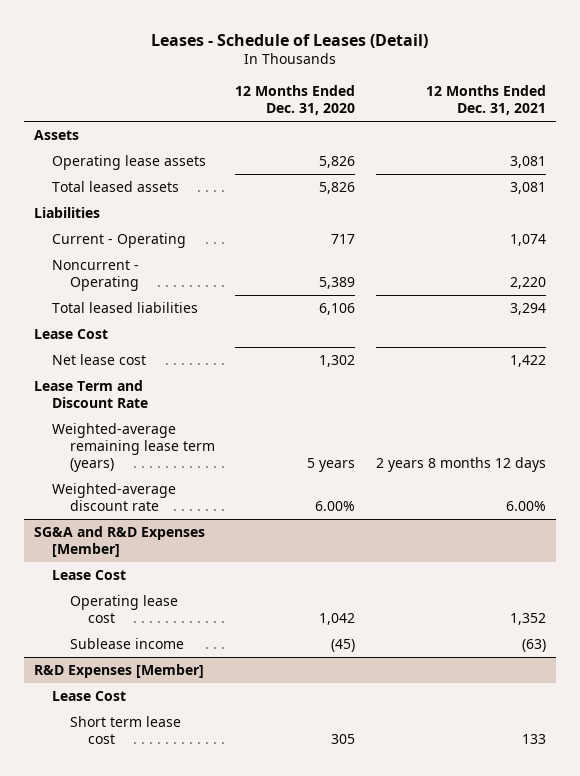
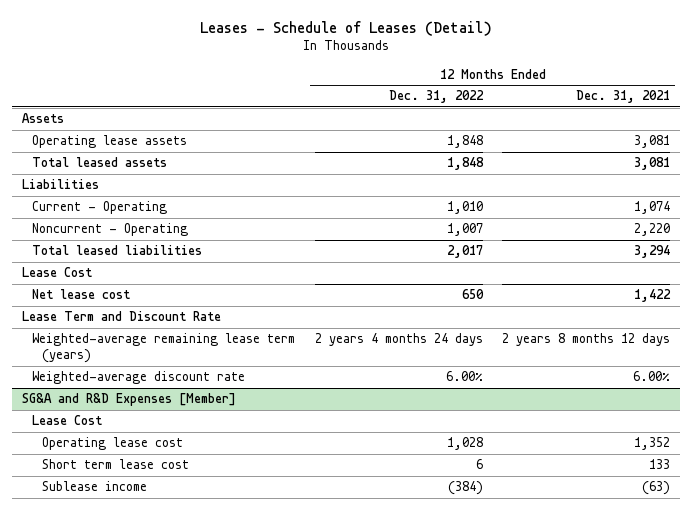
[235,85,356,116] 12 Months Ended Dec. 31, 2020 -> none
none -> [388,90,484,104] Dec. 31, 2022
[34,663,205,678] R&D Expenses [Member] -> none
[52,690,127,701] Lease Cost -> none
[70,637,185,649] Sublease income -> [41,481,147,492] Sublease income

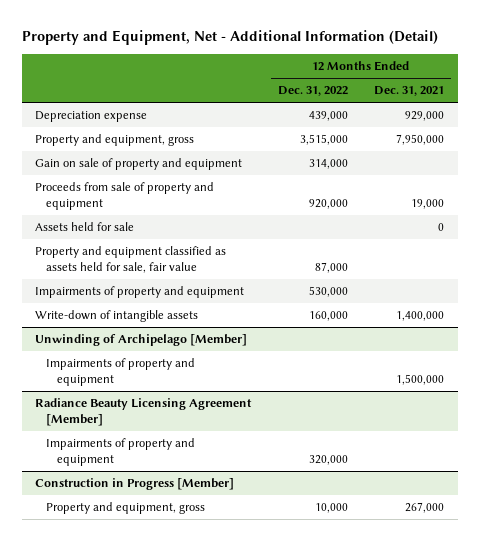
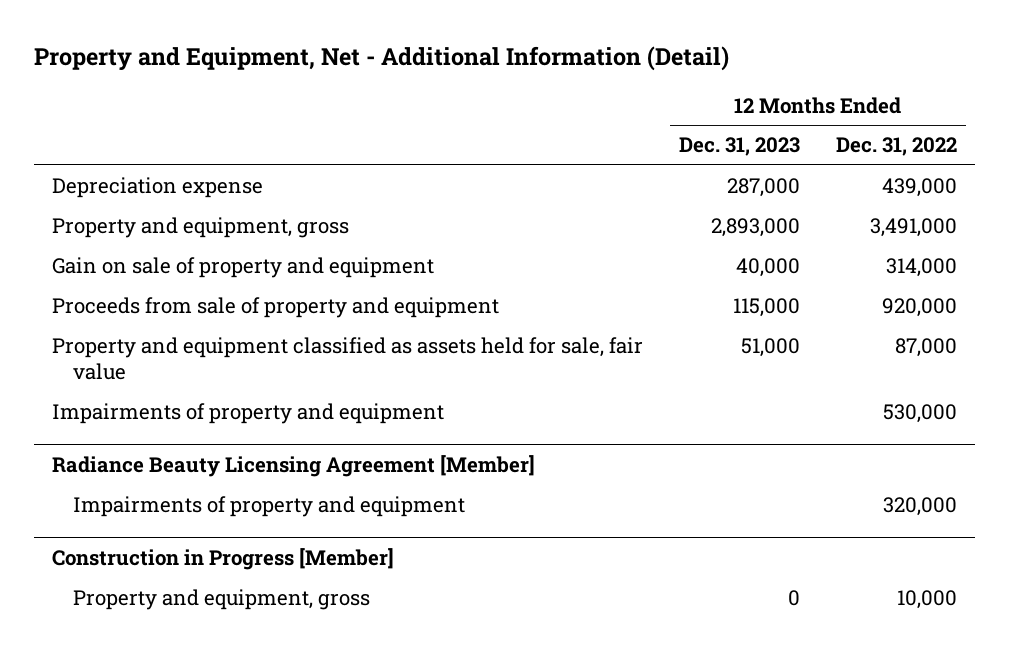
[374,86,445,97] Dec. 31, 2021 -> none
none -> [678,137,800,157] Dec. 31, 2023
[299,134,348,146] 3,515,000 -> [869,218,957,238] 3,491,000
[35,222,135,232] Assets held for sale -> none
[35,310,199,323] Write-down of intangible assets -> none
[35,334,248,347] Unwinding of Archipelago [Member] -> none
[46,358,196,386] Impairments of property and equipment -> none

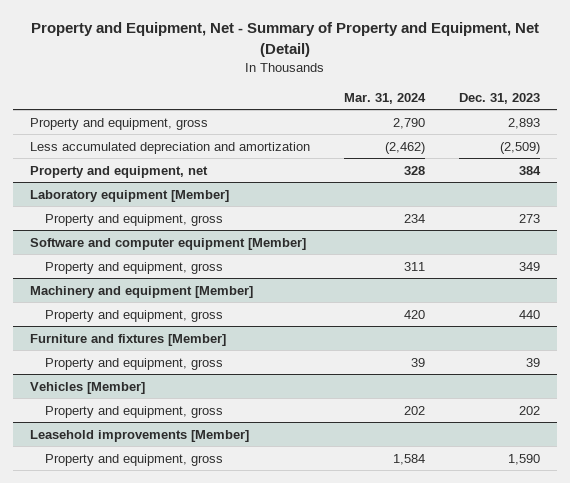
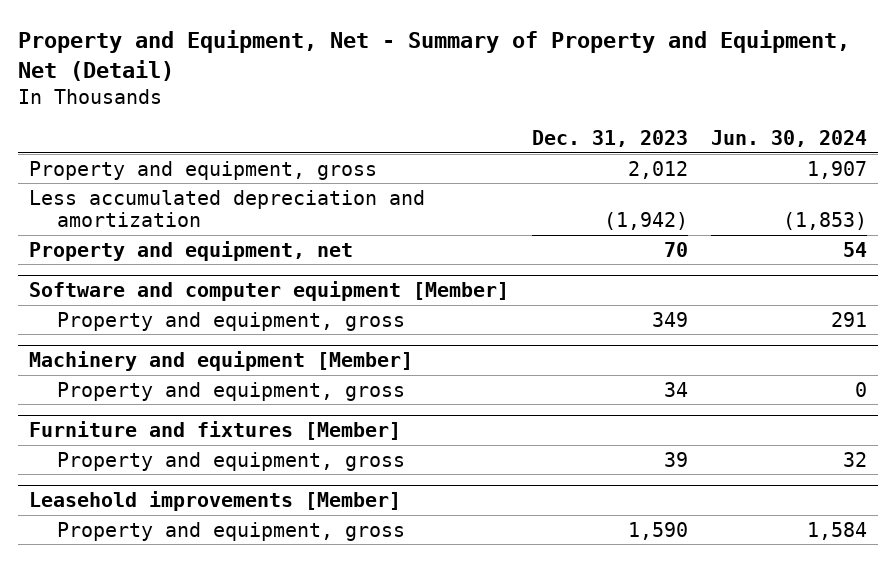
[344,92,427,104] Mar. 31, 2024 -> none
none -> [711,129,868,147] Jun. 30, 2024
[30,189,230,202] Laboratory equipment [Member] -> none
[45,213,224,226] Property and equipment, gross -> none
[508,117,541,129] 2,893 -> [628,160,689,179] 2,012
[500,141,541,154] (2,509) -> [604,212,689,231] (1,942)
[519,165,542,175] 384 -> [664,241,689,257] 70
[519,309,541,319] 440 -> [664,381,689,397] 34
[30,381,146,394] Vehicles [Member] -> none
[45,405,224,418] Property and equipment, gross -> none

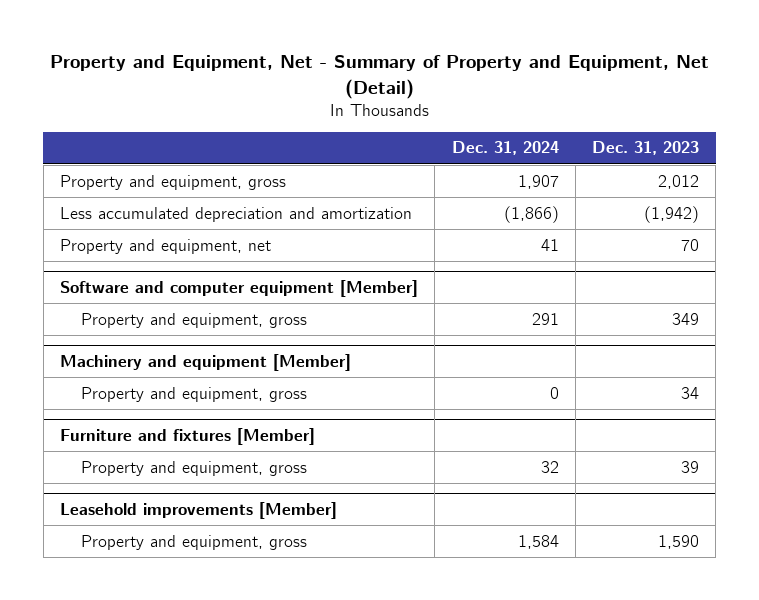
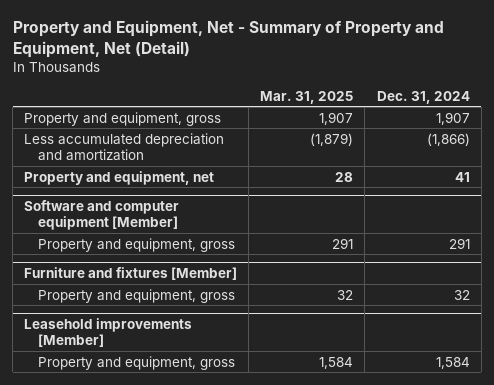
[592,141,700,156] Dec. 31, 2023 -> none
none -> [260,90,354,104] Mar. 31, 2025
[60,353,352,371] Machinery and equipment [Member] -> none
[80,386,307,402] Property and equipment, gross -> none

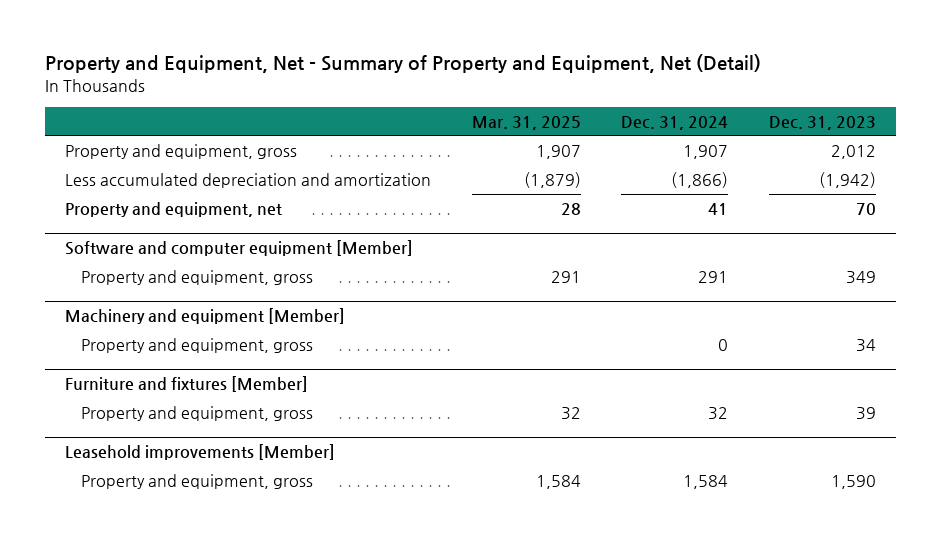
none -> [769,115,877,130] Dec. 31, 2023
none -> [65,307,346,324] Machinery and equipment [Member]
none -> [80,337,313,353] Property and equipment, gross

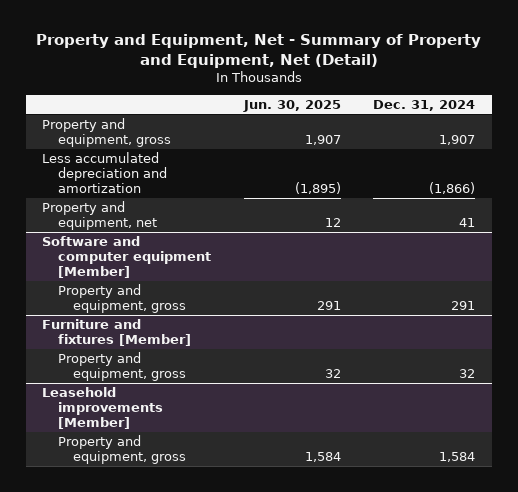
[471,115,581,130] Mar. 31, 2025 -> none
[769,115,877,130] Dec. 31, 2023 -> none
none -> [242,99,341,112] Jun. 30, 2025
[65,307,346,324] Machinery and equipment [Member] -> none
[80,337,313,353] Property and equipment, gross -> none

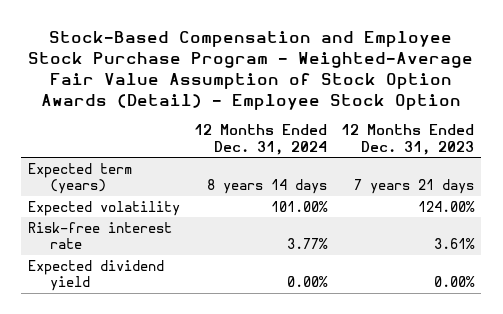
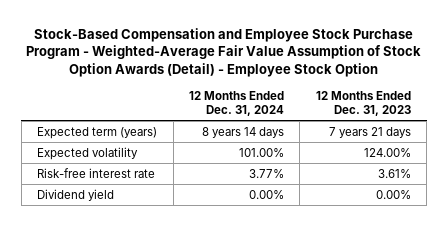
[28,259,165,292] Expected dividend yield -> [37,188,115,201] Dividend yield

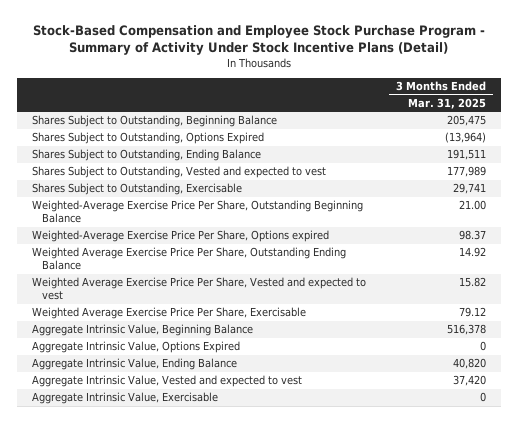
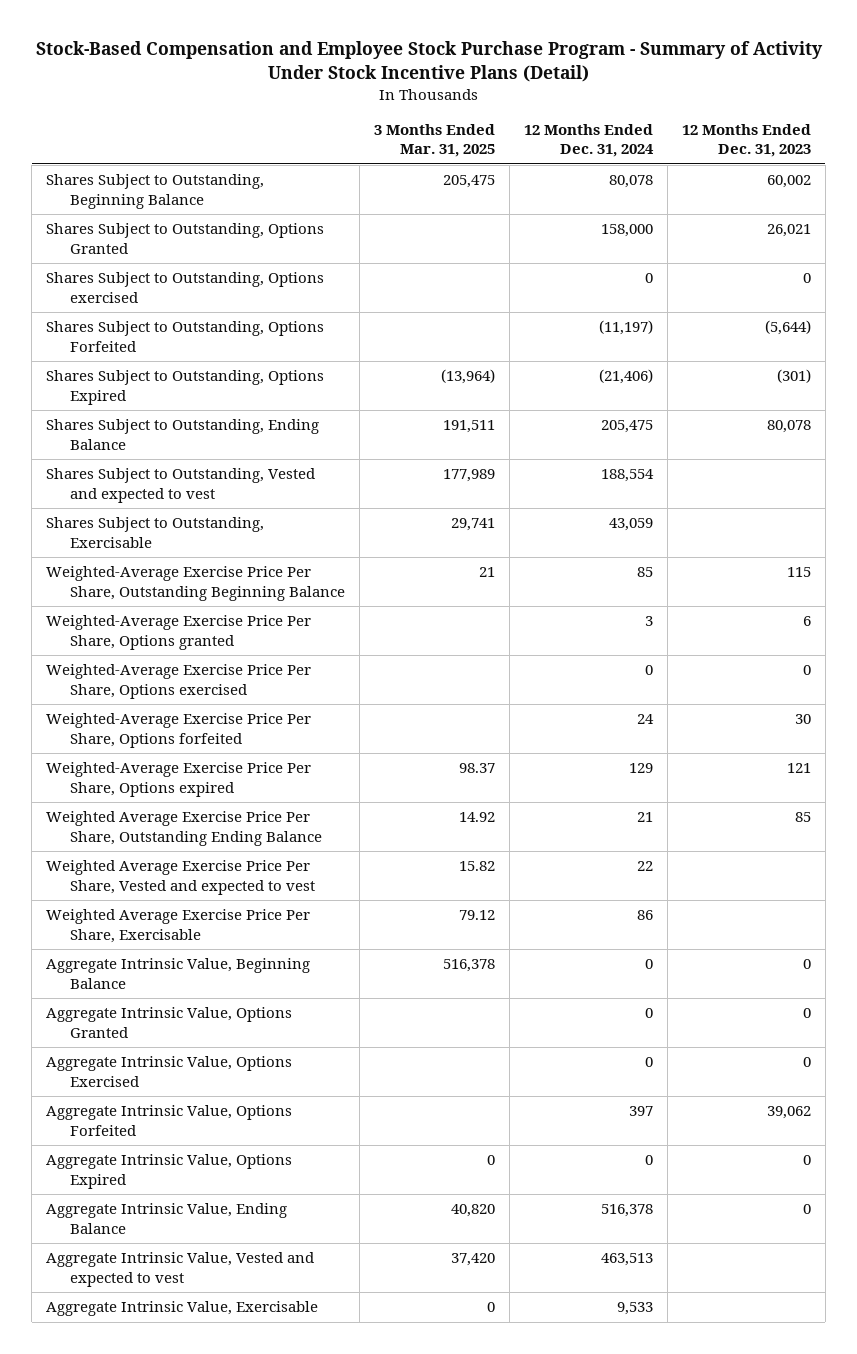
none -> [523,124,654,158] 12 Months Ended Dec. 31, 2024
none -> [681,124,811,158] 12 Months Ended Dec. 31, 2023
none -> [46,223,325,254] Shares Subject to Outstanding, Options Granted
none -> [46,272,325,303] Shares Subject to Outstanding, Options exercised
none -> [46,321,325,352] Shares Subject to Outstanding, Options Forfeited
[458,200,486,211] 21.00 -> [478,567,495,578] 21
none -> [46,615,312,650] Weighted-Average Exercise Price Per Share, Options granted
none -> [46,664,312,699] Weighted-Average Exercise Price Per Share, Options exercised
none -> [46,713,312,748] Weighted-Average Exercise Price Per Share, Options forfeited
none -> [46,1007,293,1038] Aggregate Intrinsic Value, Options Granted
none -> [46,1056,293,1087] Aggregate Intrinsic Value, Options Exercised
none -> [46,1105,293,1136] Aggregate Intrinsic Value, Options Forfeited

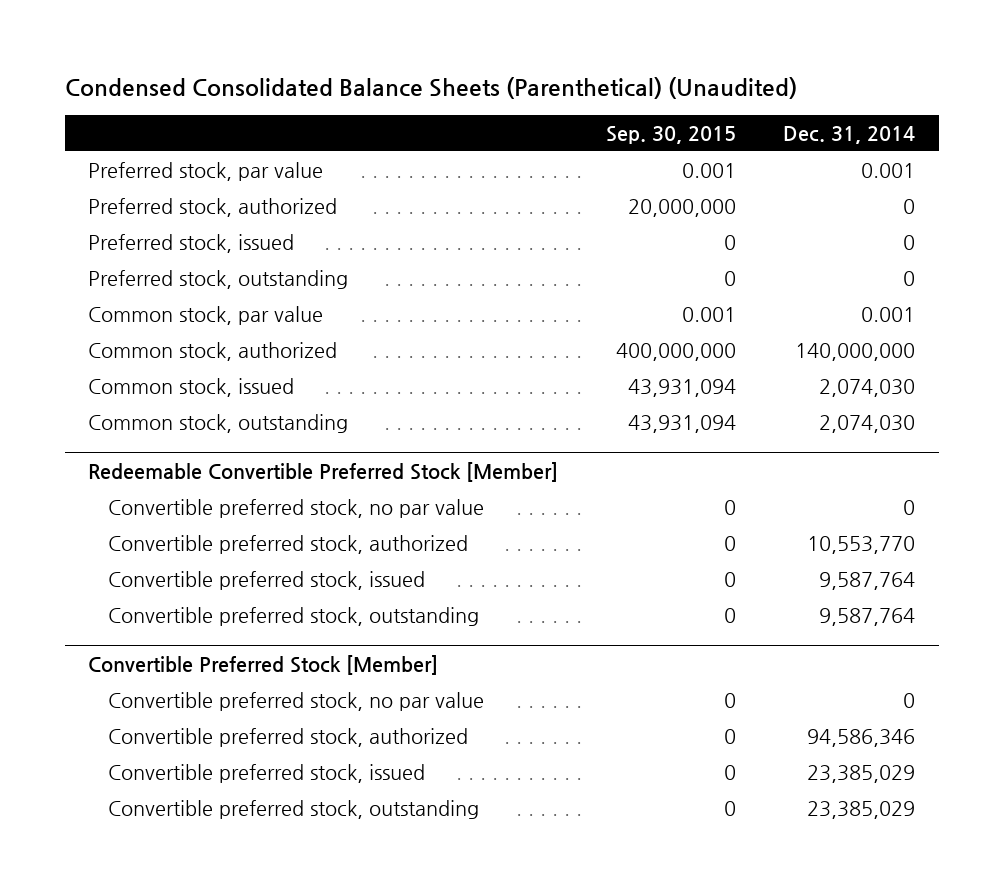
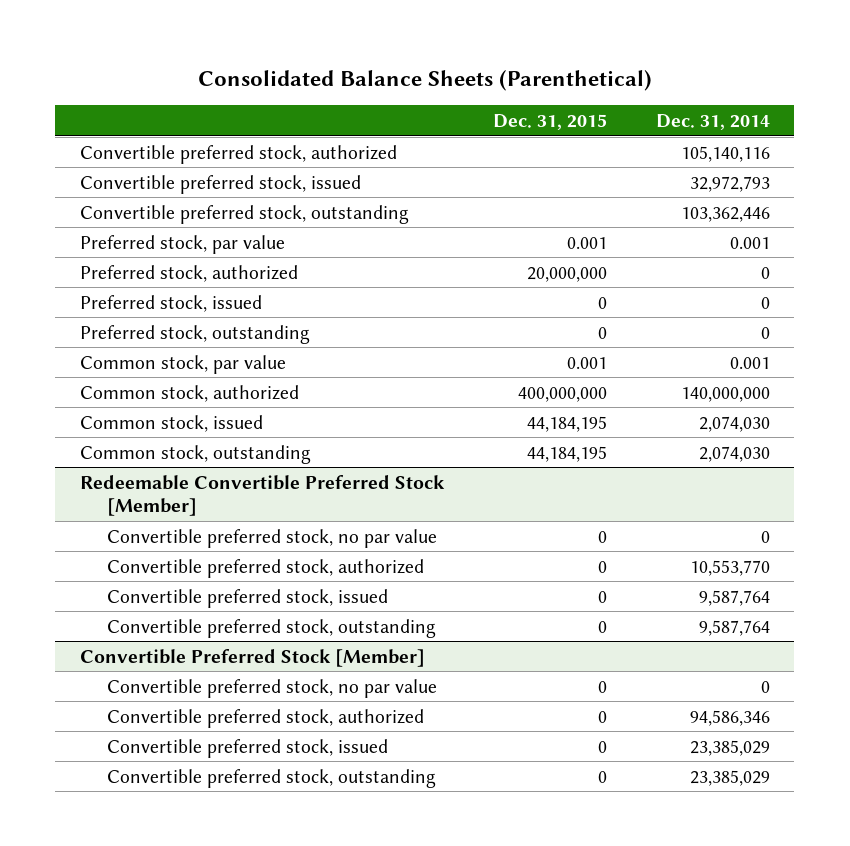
[64,77,797,100] Condensed Consolidated Balance Sheets (Parenthetical) (Unaudited) -> [197,69,652,91] Consolidated Balance Sheets (Parenthetical)
[605,125,736,144] Sep. 30, 2015 -> none
none -> [492,113,607,130] Dec. 31, 2015
none -> [79,144,397,164] Convertible preferred stock, authorized
none -> [79,174,361,194] Convertible preferred stock, issued
none -> [79,204,409,224] Convertible preferred stock, outstanding

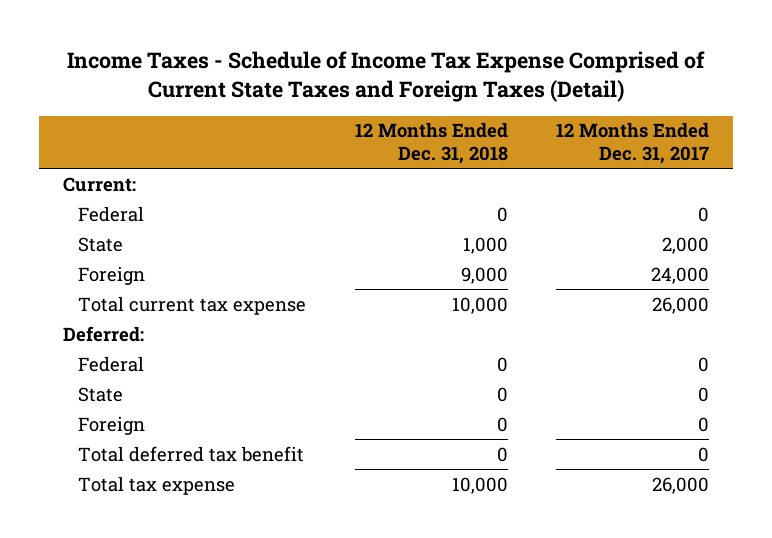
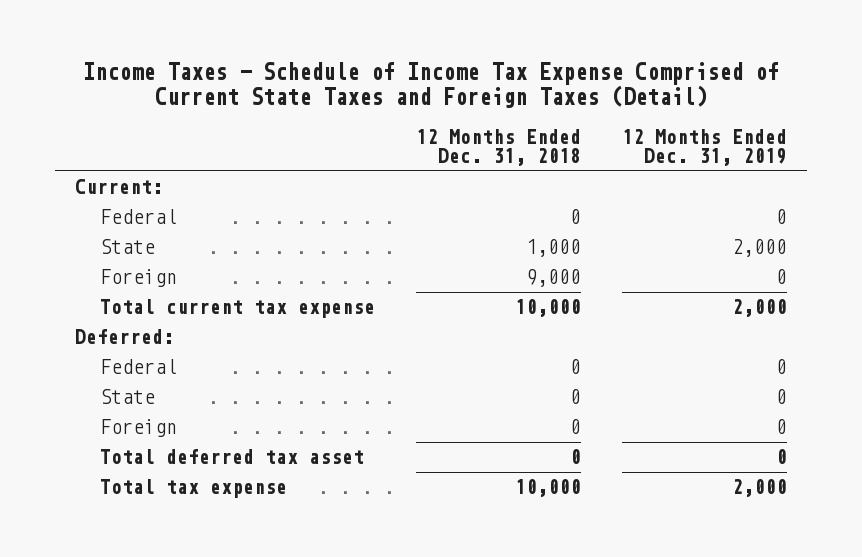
[555,122,709,164] 12 Months Ended Dec. 31, 2017 -> none
none -> [621,128,787,166] 12 Months Ended Dec. 31, 2019
[78,445,305,462] Total deferred tax benefit -> [99,449,364,465] Total deferred tax asset

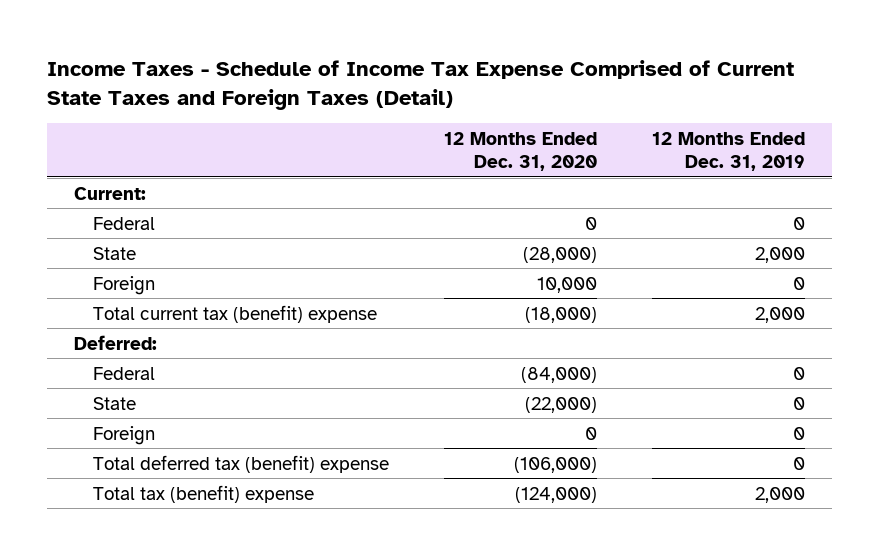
[415,128,581,166] 12 Months Ended Dec. 31, 2018 -> none
none -> [443,131,597,171] 12 Months Ended Dec. 31, 2020
[99,299,375,319] Total current tax expense -> [92,304,377,323] Total current tax (benefit) expense
[99,449,364,465] Total deferred tax asset -> [92,454,389,473] Total deferred tax (benefit) expense
[99,479,287,499] Total tax expense -> [92,484,314,503] Total tax (benefit) expense

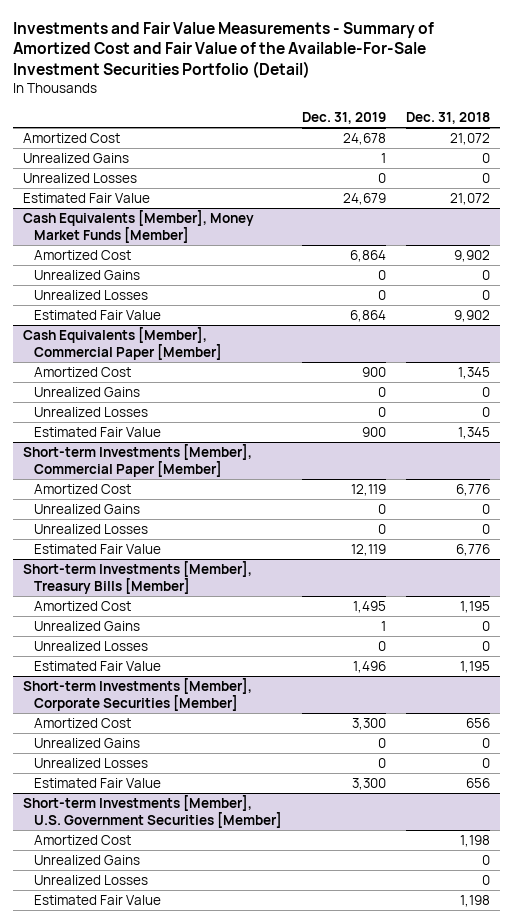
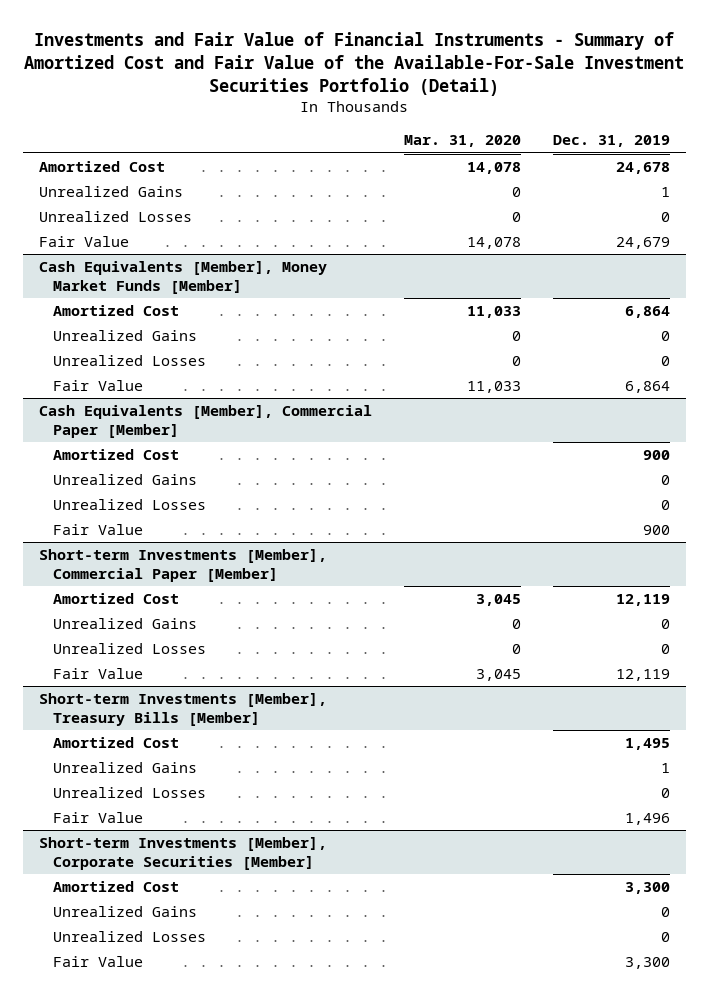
[12,21,434,79] Investments and Fair Value Measurements - Summary of Amortized Cost and Fair Value of the Available-For-Sale Investment Securities Portfolio (Detail) -> [24,32,685,97] Investments and Fair Value of Financial Instruments - Summary of Amortized Cost and Fair Value of the Available-For-Sale Investment Securities Portfolio (Detail)
[406,111,491,124] Dec. 31, 2018 -> none
none -> [403,135,521,148] Mar. 31, 2020
[22,193,150,204] Estimated Fair Value -> [39,236,130,248] Fair Value
[34,310,162,321] Estimated Fair Value -> [52,380,143,392] Fair Value
[34,427,162,438] Estimated Fair Value -> [52,524,143,536] Fair Value
[34,544,162,555] Estimated Fair Value -> [52,668,143,680] Fair Value
[34,661,162,672] Estimated Fair Value -> [52,812,143,824] Fair Value
[22,795,283,828] Short-term Investments [Member], U.S. Government Securities [Member] -> none
[34,835,132,846] Amortized Cost -> none
[34,855,141,866] Unrealized Gains -> none
[34,875,149,886] Unrealized Losses -> none
[34,895,162,906] Estimated Fair Value -> none
[34,778,162,789] Estimated Fair Value -> [52,956,143,968] Fair Value

